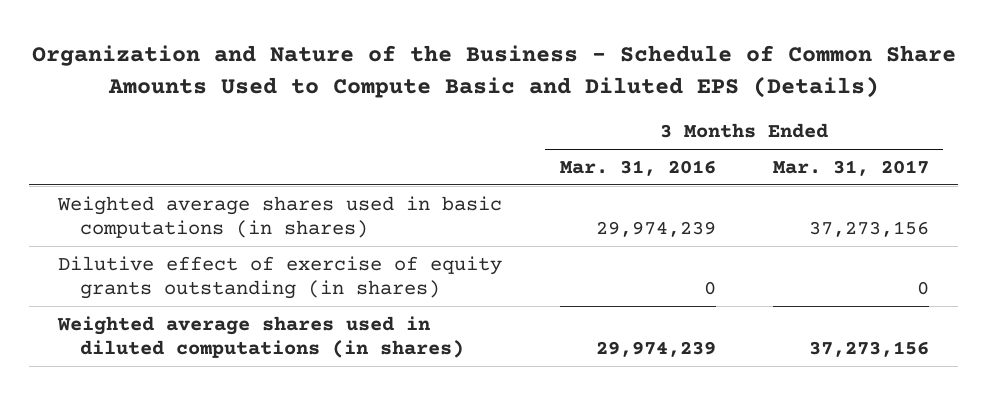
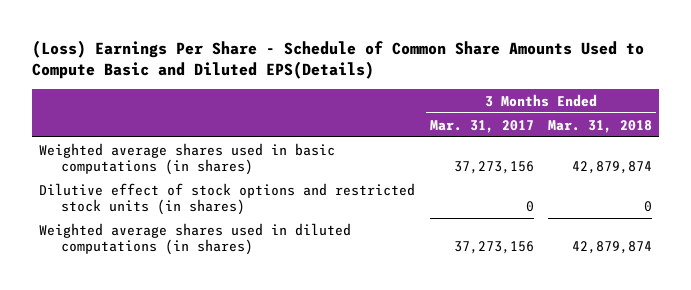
[31,45,956,98] Organization and Nature of the Business - Schedule of Common Share Amounts Used to Compute Basic and Diluted EPS (Details) -> [31,39,644,80] (Loss) Earnings Per Share - Schedule of Common Share Amounts Used to Compute Basic and Diluted EPS(Details)
[559,159,716,176] Mar. 31, 2016 -> none
none -> [548,119,653,133] Mar. 31, 2018
[58,255,503,300] Dilutive effect of exercise of equity grants outstanding (in shares) -> [39,182,416,215] Dilutive effect of stock options and restricted stock units (in shares)

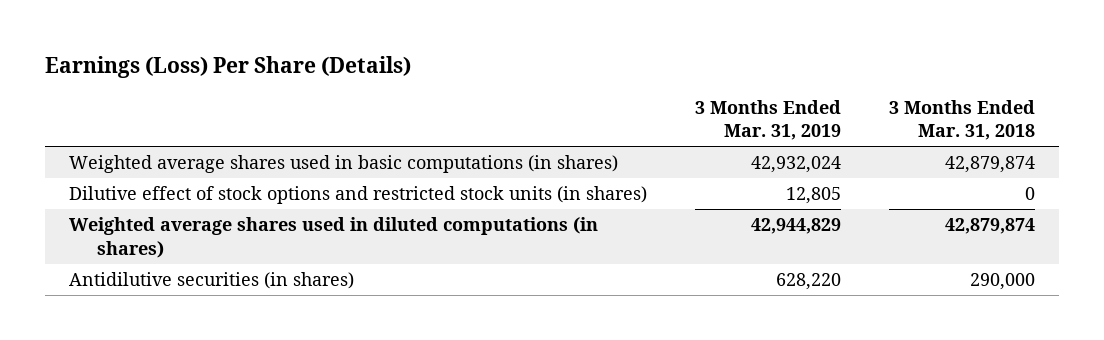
[31,39,644,80] (Loss) Earnings Per Share - Schedule of Common Share Amounts Used to Compute Basic and Diluted EPS(Details) -> [44,56,411,79] Earnings (Loss) Per Share (Details)
[429,119,534,133] Mar. 31, 2017 -> none
none -> [694,99,841,141] 3 Months Ended Mar. 31, 2019
none -> [68,272,354,290] Antidilutive securities (in shares)

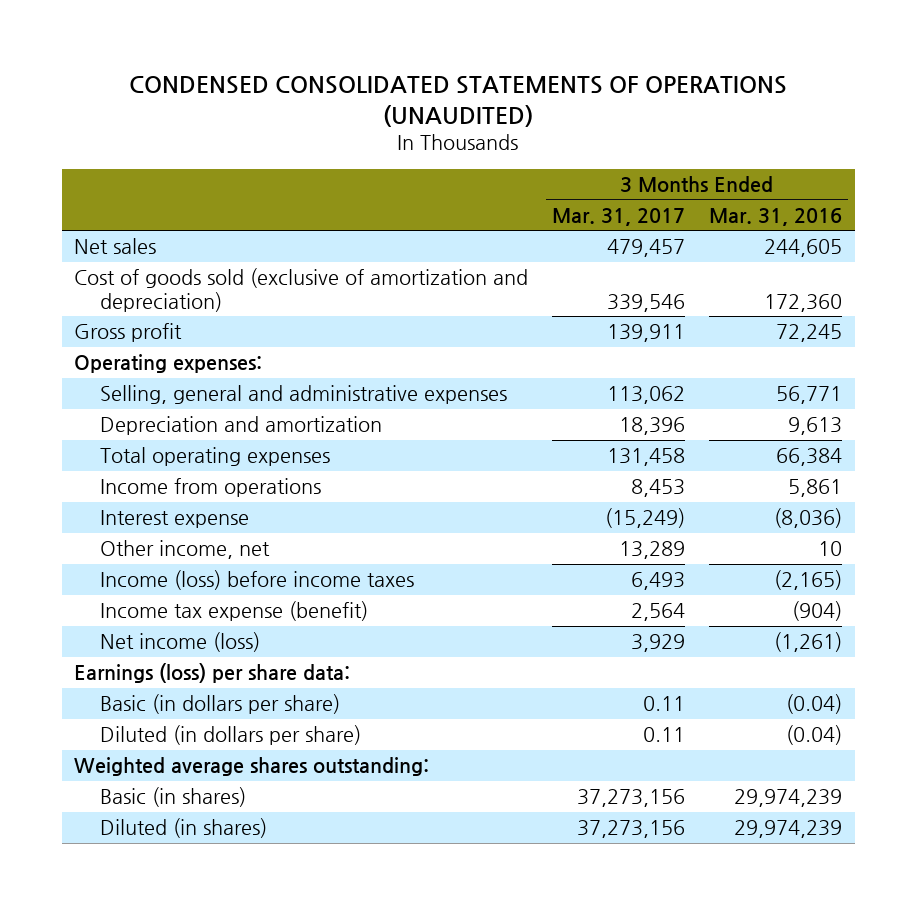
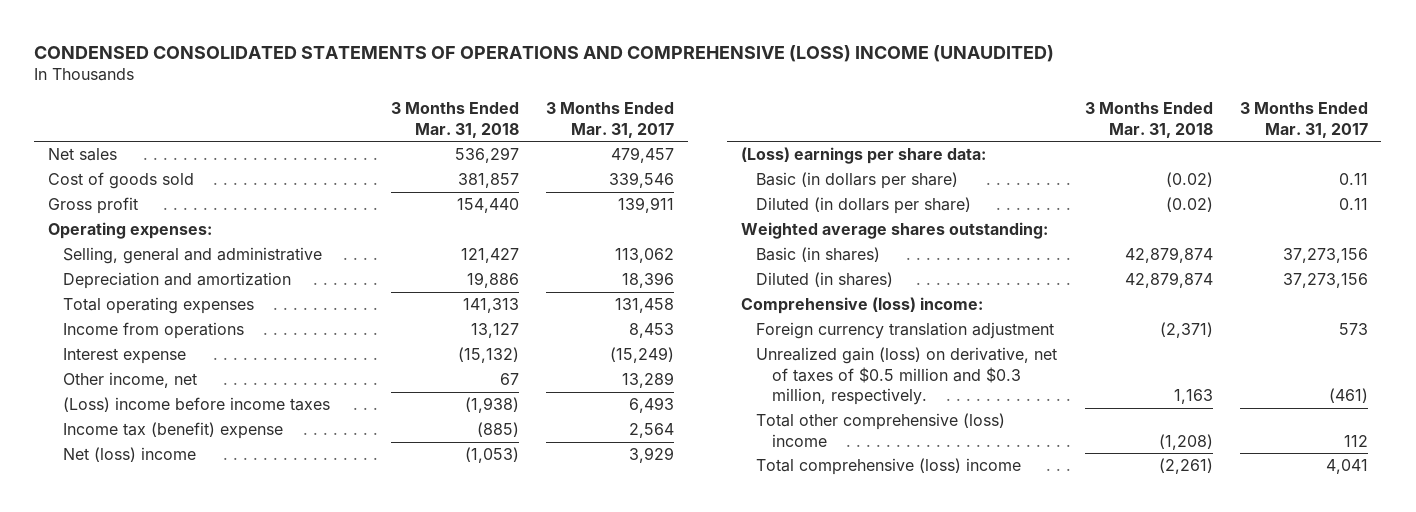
[129,76,788,127] CONDENSED CONSOLIDATED STATEMENTS OF OPERATIONS (UNAUDITED) -> [34,44,1055,62] CONDENSED CONSOLIDATED STATEMENTS OF OPERATIONS AND COMPREHENSIVE (LOSS) INCOME (UNAUDITED)
[709,207,843,226] Mar. 31, 2016 -> none
none -> [391,102,520,138] 3 Months Ended Mar. 31, 2018
[73,268,528,312] Cost of goods sold (exclusive of amortization and depreciation) -> [47,172,194,190] Cost of goods sold
[100,385,508,405] Selling, general and administrative expenses -> [63,247,323,265] Selling, general and administrative
[100,570,415,591] Income (loss) before income taxes -> [63,397,331,413] (Loss) income before income taxes
[100,601,369,622] Income tax expense (benefit) -> [63,422,284,440] Income tax (benefit) expense
[100,632,261,653] Net income (loss) -> [63,447,197,463] Net (loss) income
[73,663,350,684] Earnings (loss) per share data: -> [741,147,987,165] (Loss) earnings per share data:
none -> [741,297,984,315] Comprehensive (loss) income:
none -> [756,322,1055,340] Foreign currency translation adjustment
none -> [756,347,1058,405] Unrealized gain (loss) on derivative, net of taxes of $0.5 million and $0.3 million, respectively.
none -> [756,413,1006,447] Total other comprehensive (loss) income
none -> [756,458,1022,476] Total comprehensive (loss) income

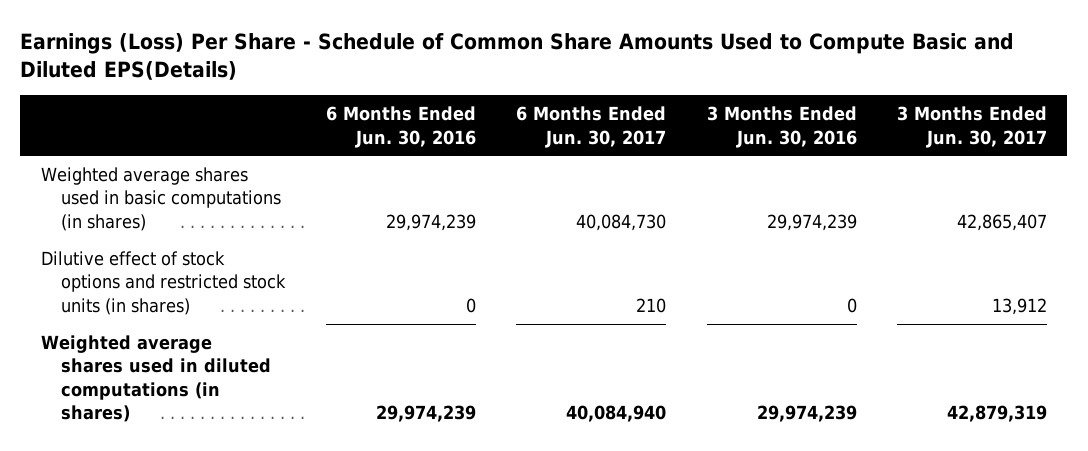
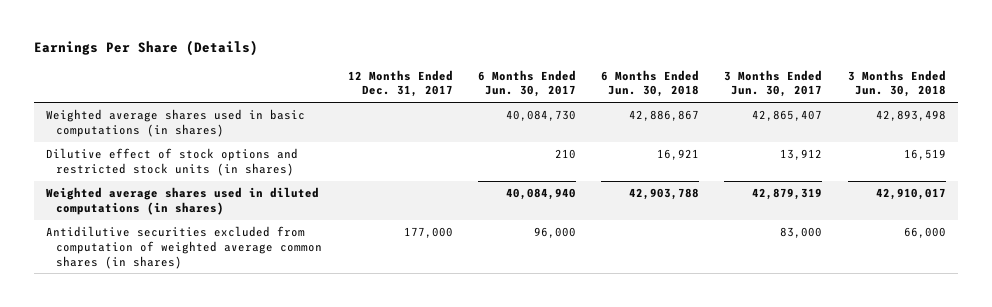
[20,32,1015,80] Earnings (Loss) Per Share - Schedule of Common Share Amounts Used to Compute Basic and Diluted EPS(Details) -> [33,39,258,56] Earnings Per Share (Details)
[325,106,476,148] 6 Months Ended Jun. 30, 2016 -> none
[706,106,857,148] 3 Months Ended Jun. 30, 2016 -> none
none -> [347,69,453,98] 12 Months Ended Dec. 31, 2017
none -> [601,69,700,98] 6 Months Ended Jun. 30, 2018
none -> [847,69,946,98] 3 Months Ended Jun. 30, 2018
none -> [46,226,323,269] Antidilutive securities excluded from computation of weighted average common shares (in shares)

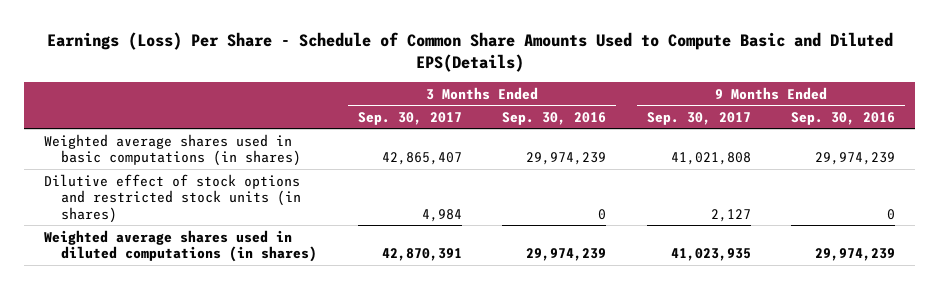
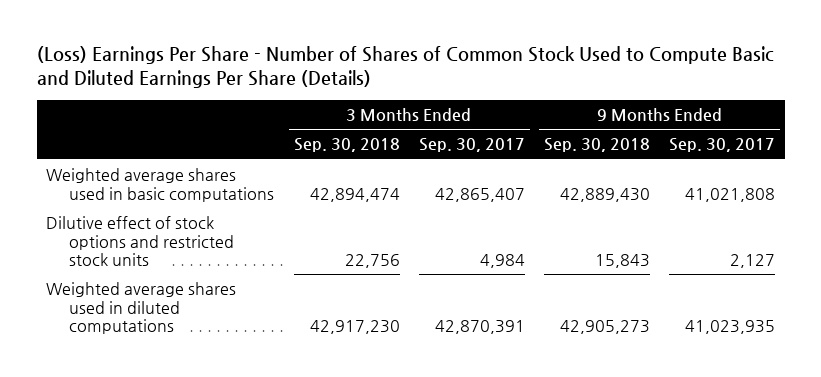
[46,31,893,72] Earnings (Loss) Per Share - Schedule of Common Share Amounts Used to Compute Basic and Diluted EPS(Details) -> [36,46,774,89] (Loss) Earnings Per Share - Number of Shares of Common Stock Used to Compute Basic and Diluted Earnings Per Share (Details)
[502,111,607,125] Sep. 30, 2016 -> none
[791,111,896,125] Sep. 30, 2016 -> none
none -> [293,138,400,153] Sep. 30, 2018
none -> [544,138,651,153] Sep. 30, 2018
[44,133,302,167] Weighted average shares used in basic computations (in shares) -> [46,168,275,202] Weighted average shares used in basic computations
[44,173,302,223] Dilutive effect of stock options and restricted stock units (in shares) -> [46,216,235,266] Dilutive effect of stock options and restricted stock units
[44,229,318,263] Weighted average shares used in diluted computations (in shares) -> [46,282,237,334] Weighted average shares used in diluted computations

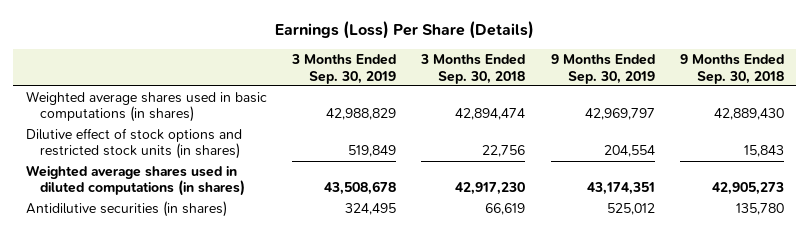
[36,46,774,89] (Loss) Earnings Per Share - Number of Shares of Common Stock Used to Compute Basic and Diluted Earnings Per Share (Details) -> [274,21,534,40] Earnings (Loss) Per Share (Details)
[418,138,525,153] Sep. 30, 2017 -> none
[669,138,776,153] Sep. 30, 2017 -> none
none -> [291,54,397,84] 3 Months Ended Sep. 30, 2019
none -> [550,54,655,84] 9 Months Ended Sep. 30, 2019
[46,168,275,202] Weighted average shares used in basic computations -> [25,90,267,123] Weighted average shares used in basic computations (in shares)
[46,216,235,266] Dilutive effect of stock options and restricted stock units -> [25,127,242,160] Dilutive effect of stock options and restricted stock units (in shares)
[46,282,237,334] Weighted average shares used in diluted computations -> [25,164,245,197] Weighted average shares used in diluted computations (in shares)
none -> [25,200,227,217] Antidilutive securities (in shares)

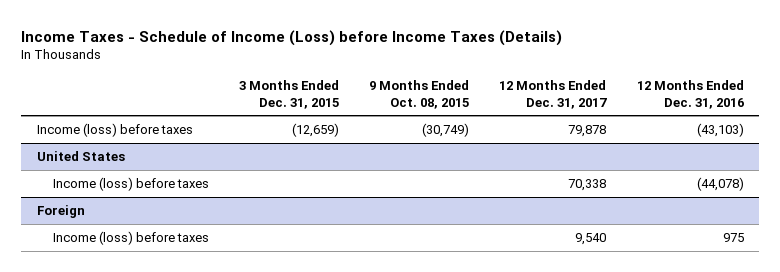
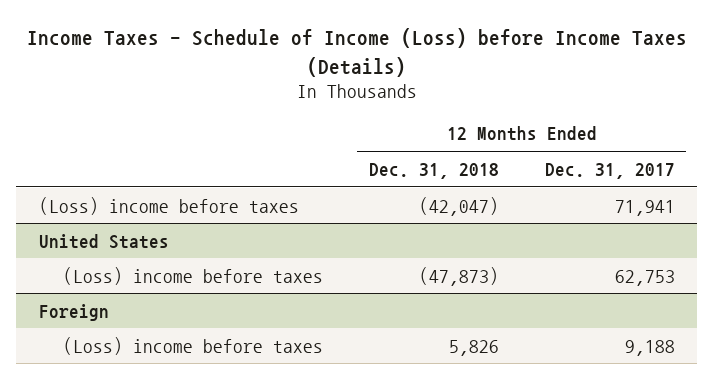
[238,80,339,109] 3 Months Ended Dec. 31, 2015 -> none
[369,80,470,109] 9 Months Ended Oct. 08, 2015 -> none
[636,80,744,109] 12 Months Ended Dec. 31, 2016 -> none
none -> [368,162,499,179] Dec. 31, 2018
[36,122,193,137] Income (loss) before taxes -> [38,196,299,215] (Loss) income before taxes
[568,124,607,137] 79,878 -> [614,199,675,216] 71,941
[52,176,209,191] Income (loss) before taxes -> [63,266,324,285] (Loss) income before taxes
[568,178,607,191] 70,338 -> [614,269,675,286] 62,753
[52,230,209,245] Income (loss) before taxes -> [63,336,324,355] (Loss) income before taxes
[575,232,607,245] 9,540 -> [624,339,675,356] 9,188

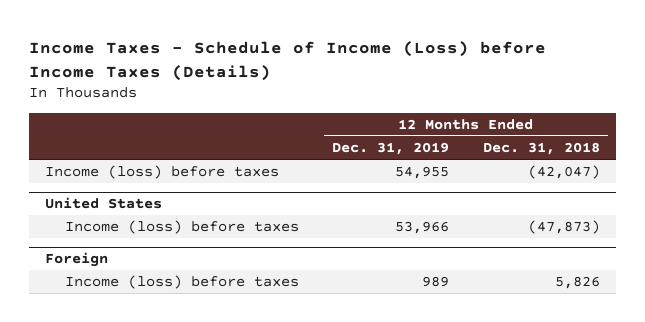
[544,162,675,179] Dec. 31, 2017 -> none
none -> [332,142,450,156] Dec. 31, 2019
[38,196,299,215] (Loss) income before taxes -> [45,165,280,180] Income (loss) before taxes
[63,266,324,285] (Loss) income before taxes -> [65,220,300,235] Income (loss) before taxes
[63,336,324,355] (Loss) income before taxes -> [65,275,300,290] Income (loss) before taxes

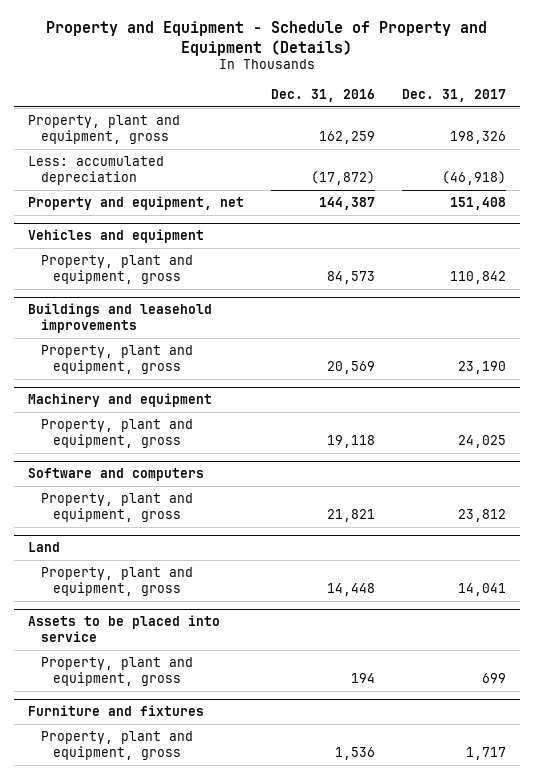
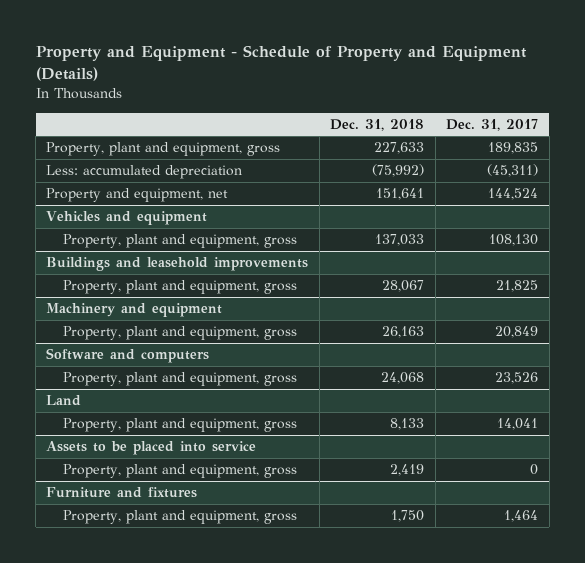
[271,88,376,102] Dec. 31, 2016 -> none
none -> [330,118,425,131] Dec. 31, 2018
[450,131,507,145] 198,326 -> [488,142,539,155] 189,835
[442,171,507,186] (46,918) -> [487,164,539,178] (45,311)
[450,197,507,211] 151,408 -> [488,188,539,201] 144,524
[450,271,507,285] 110,842 -> [489,234,539,247] 108,130
[458,361,507,375] 23,190 -> [496,280,539,293] 21,825
[458,435,507,449] 24,025 -> [495,326,539,339] 20,849
[458,509,507,523] 23,812 -> [495,372,539,385] 23,526
[482,673,507,684] 699 -> [530,464,539,476] 0
[466,747,507,761] 1,717 -> [504,510,539,523] 1,464

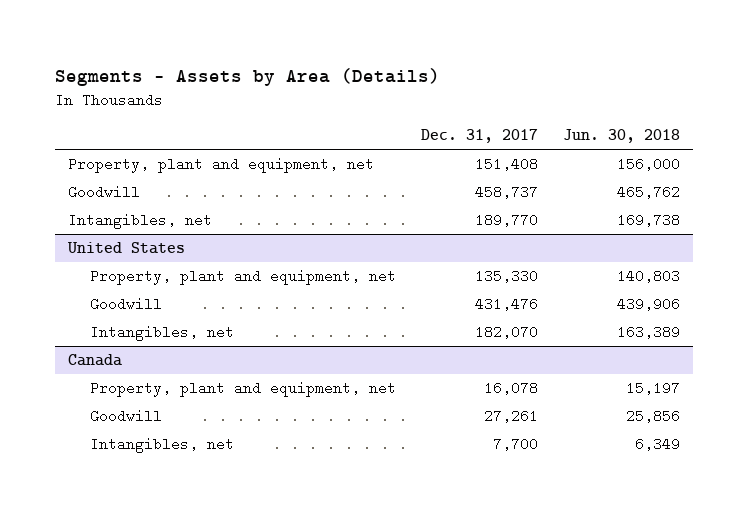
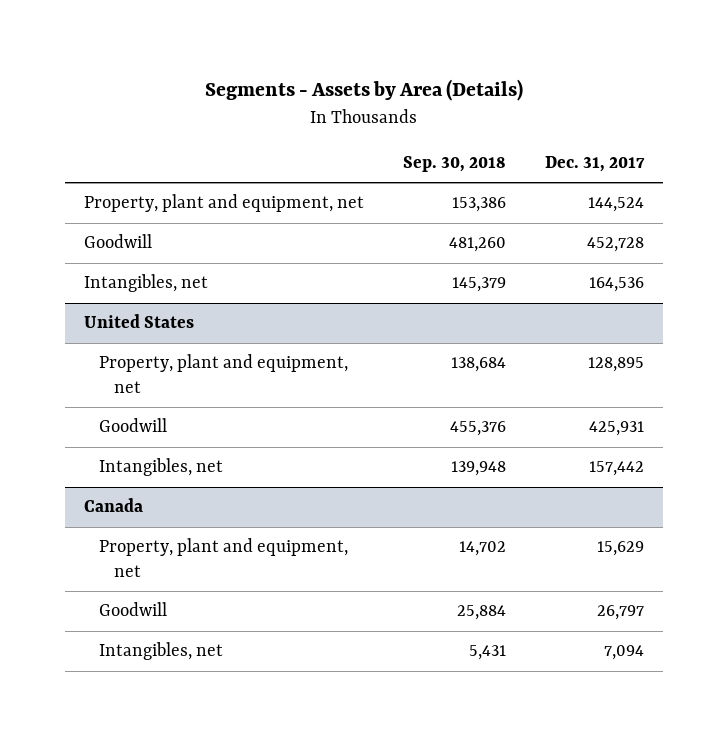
[563,129,681,144] Jun. 30, 2018 -> none
none -> [402,156,506,173] Sep. 30, 2018
[474,156,538,171] 151,408 -> [587,197,644,213] 144,524
[474,184,538,199] 458,737 -> [586,237,644,253] 452,728
[474,212,538,227] 189,770 -> [588,277,644,293] 164,536
[474,268,538,283] 135,330 -> [587,357,644,373] 128,895
[474,296,538,311] 431,476 -> [588,421,644,437] 425,931
[474,324,538,339] 182,070 -> [588,461,644,477] 157,442
[483,380,538,395] 16,078 -> [596,541,644,557] 15,629
[483,408,538,423] 27,261 -> [596,605,644,621] 26,797
[492,436,538,451] 7,700 -> [603,645,644,661] 7,094

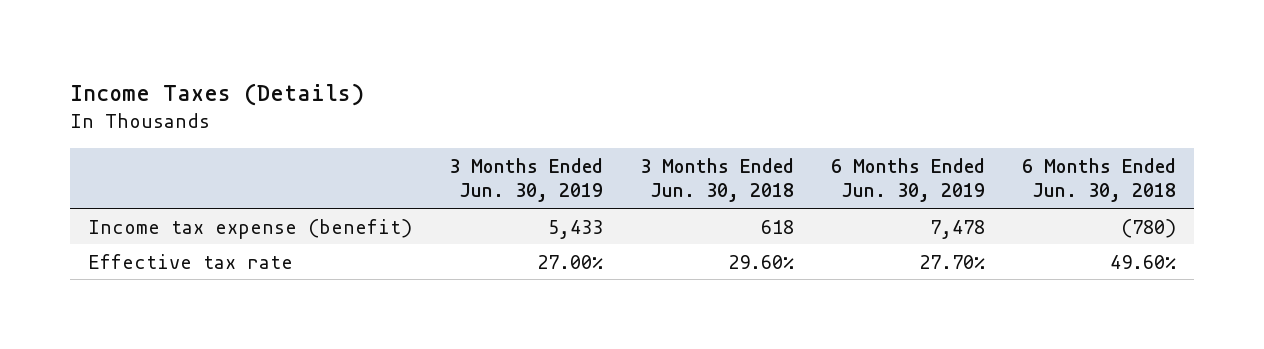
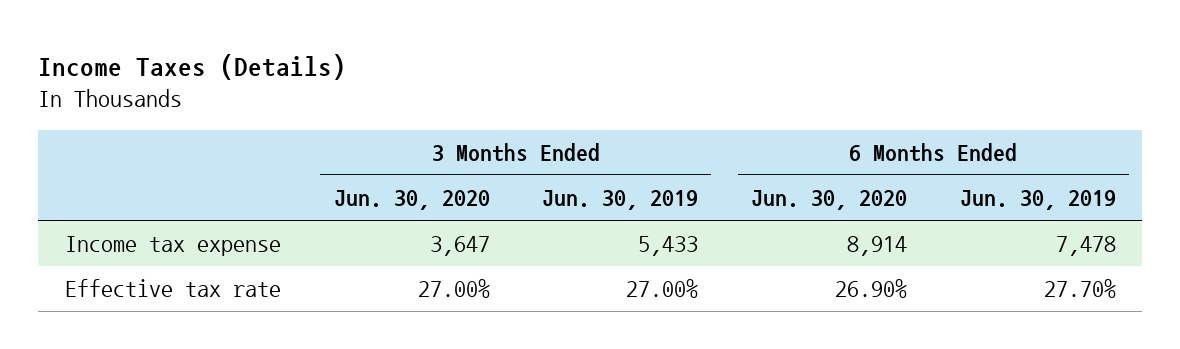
[639,157,794,203] 3 Months Ended Jun. 30, 2018 -> none
[1021,157,1176,203] 6 Months Ended Jun. 30, 2018 -> none
none -> [333,190,490,211] Jun. 30, 2020
none -> [750,190,907,211] Jun. 30, 2020
[88,218,413,239] Income tax expense (benefit) -> [64,236,281,257] Income tax expense

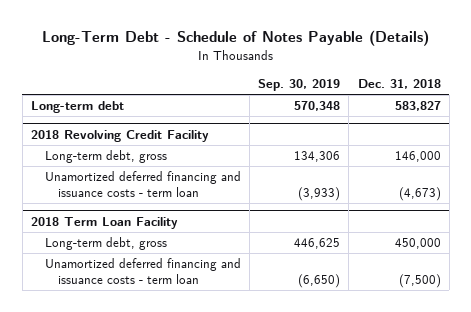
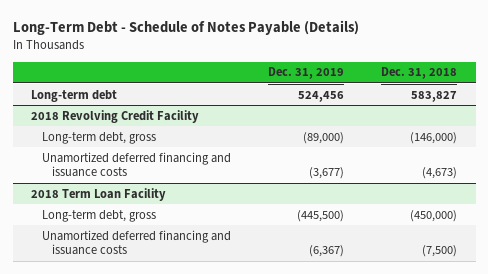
[258,79,341,92] Sep. 30, 2019 -> none
none -> [267,67,344,80] Dec. 31, 2019
[394,151,441,163] 146,000 -> [409,131,457,144] (146,000)
[44,171,241,197] Unamortized deferred financing and issuance costs - term loan -> [41,151,231,178] Unamortized deferred financing and issuance costs
[394,238,441,250] 450,000 -> [409,209,457,222] (450,000)
[44,258,241,284] Unamortized deferred financing and issuance costs - term loan -> [41,229,231,256] Unamortized deferred financing and issuance costs

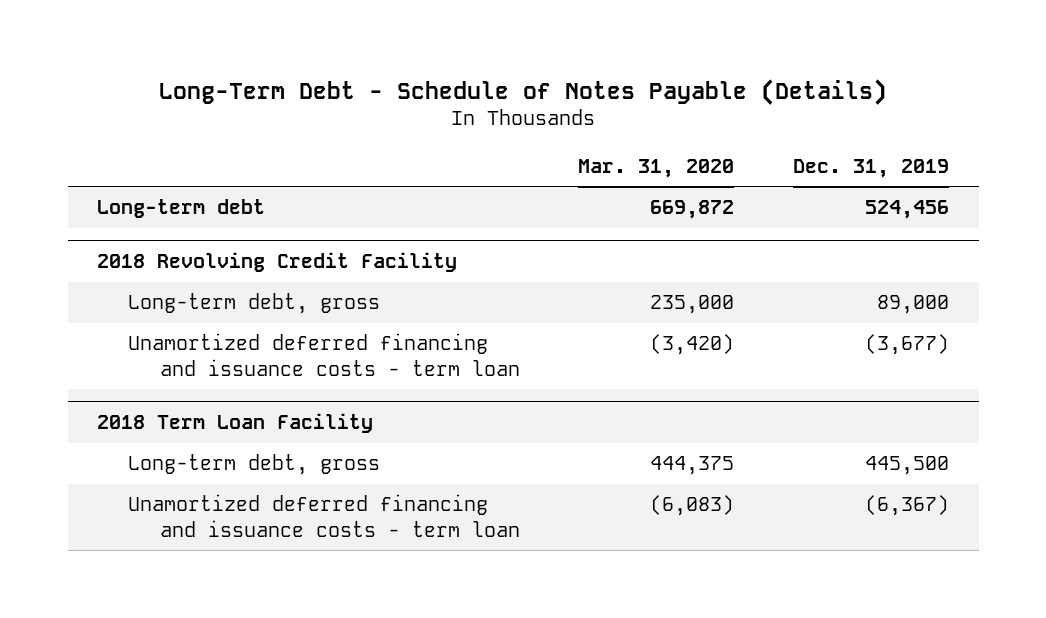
[380,67,457,80] Dec. 31, 2018 -> none
none -> [578,158,735,178] Mar. 31, 2020
[302,131,344,144] (89,000) -> [877,295,950,315] 89,000
[41,151,231,178] Unamortized deferred financing and issuance costs -> [128,333,520,376] Unamortized deferred financing and issuance costs - term loan
[296,209,344,222] (445,500) -> [865,456,950,476] 445,500
[41,229,231,256] Unamortized deferred financing and issuance costs -> [128,494,520,537] Unamortized deferred financing and issuance costs - term loan

